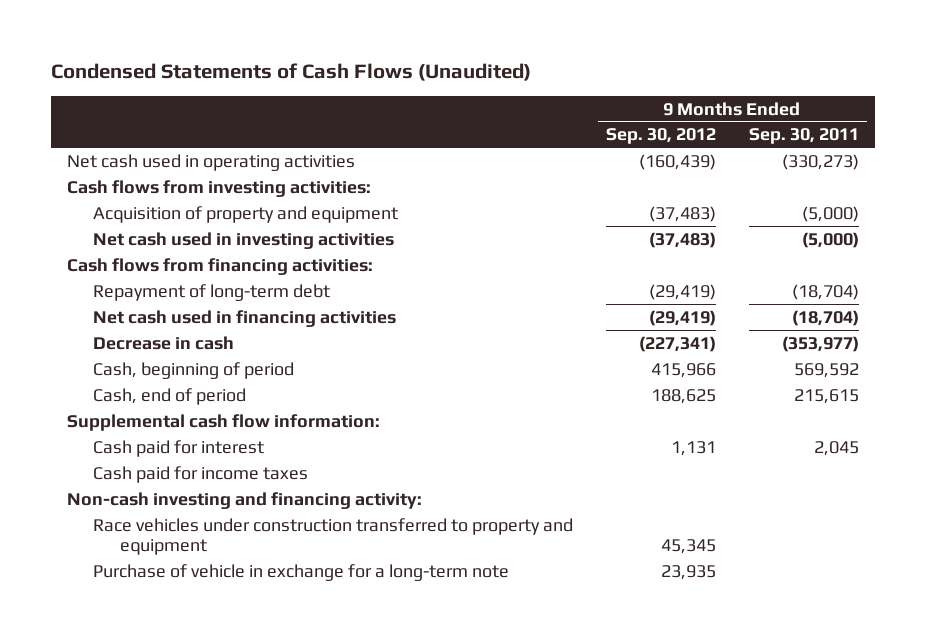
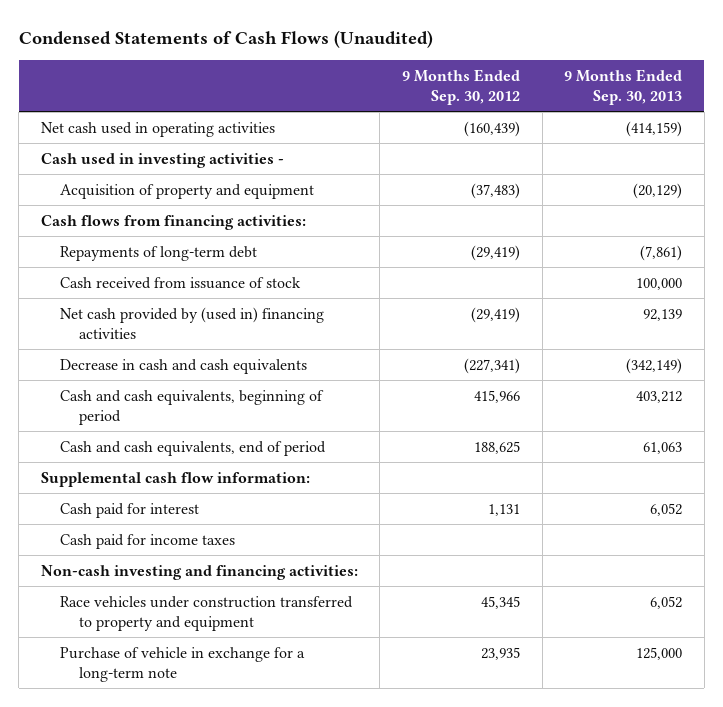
[748,128,859,145] Sep. 30, 2011 -> none
none -> [564,68,683,106] 9 Months Ended Sep. 30, 2013
[67,179,372,197] Cash flows from investing activities: -> [40,152,284,168] Cash used in investing activities -
[93,231,395,249] Net cash used in investing activities -> none
[93,283,331,301] Repayment of long-term debt -> [60,245,258,261] Repayments of long-term debt
none -> [60,276,302,289] Cash received from issuance of stock
[93,309,397,327] Net cash used in financing activities -> [60,306,325,340] Net cash provided by (used in) financing activities
[93,335,235,350] Decrease in cash -> [60,358,308,374] Decrease in cash and cash equivalents
[93,361,295,379] Cash, beginning of period -> [60,389,325,426] Cash and cash equivalents, beginning of period
[93,387,247,405] Cash, end of period -> [60,440,327,456] Cash and cash equivalents, end of period
[67,491,423,509] Non-cash investing and financing activity: -> [40,564,358,580] Non-cash investing and financing activities:

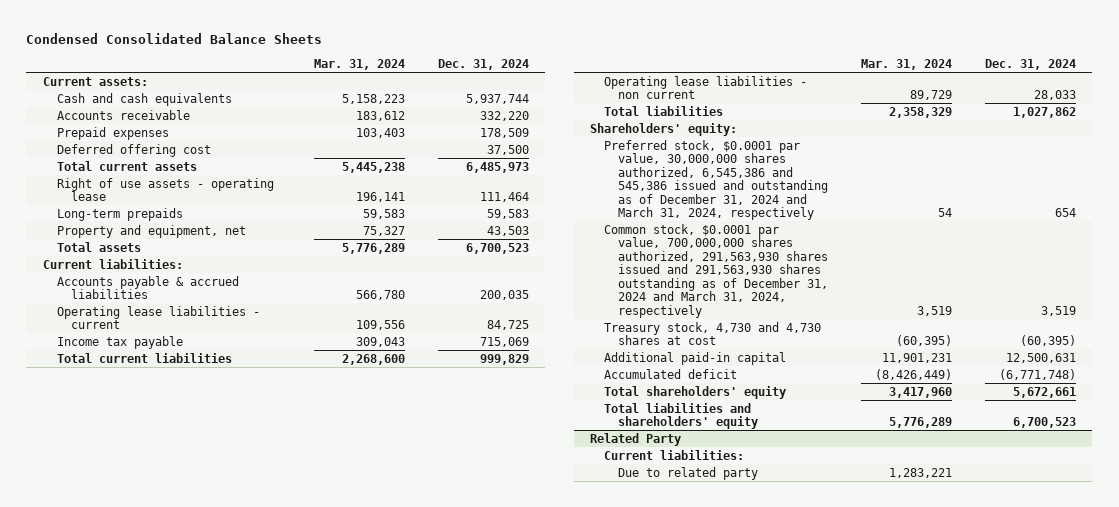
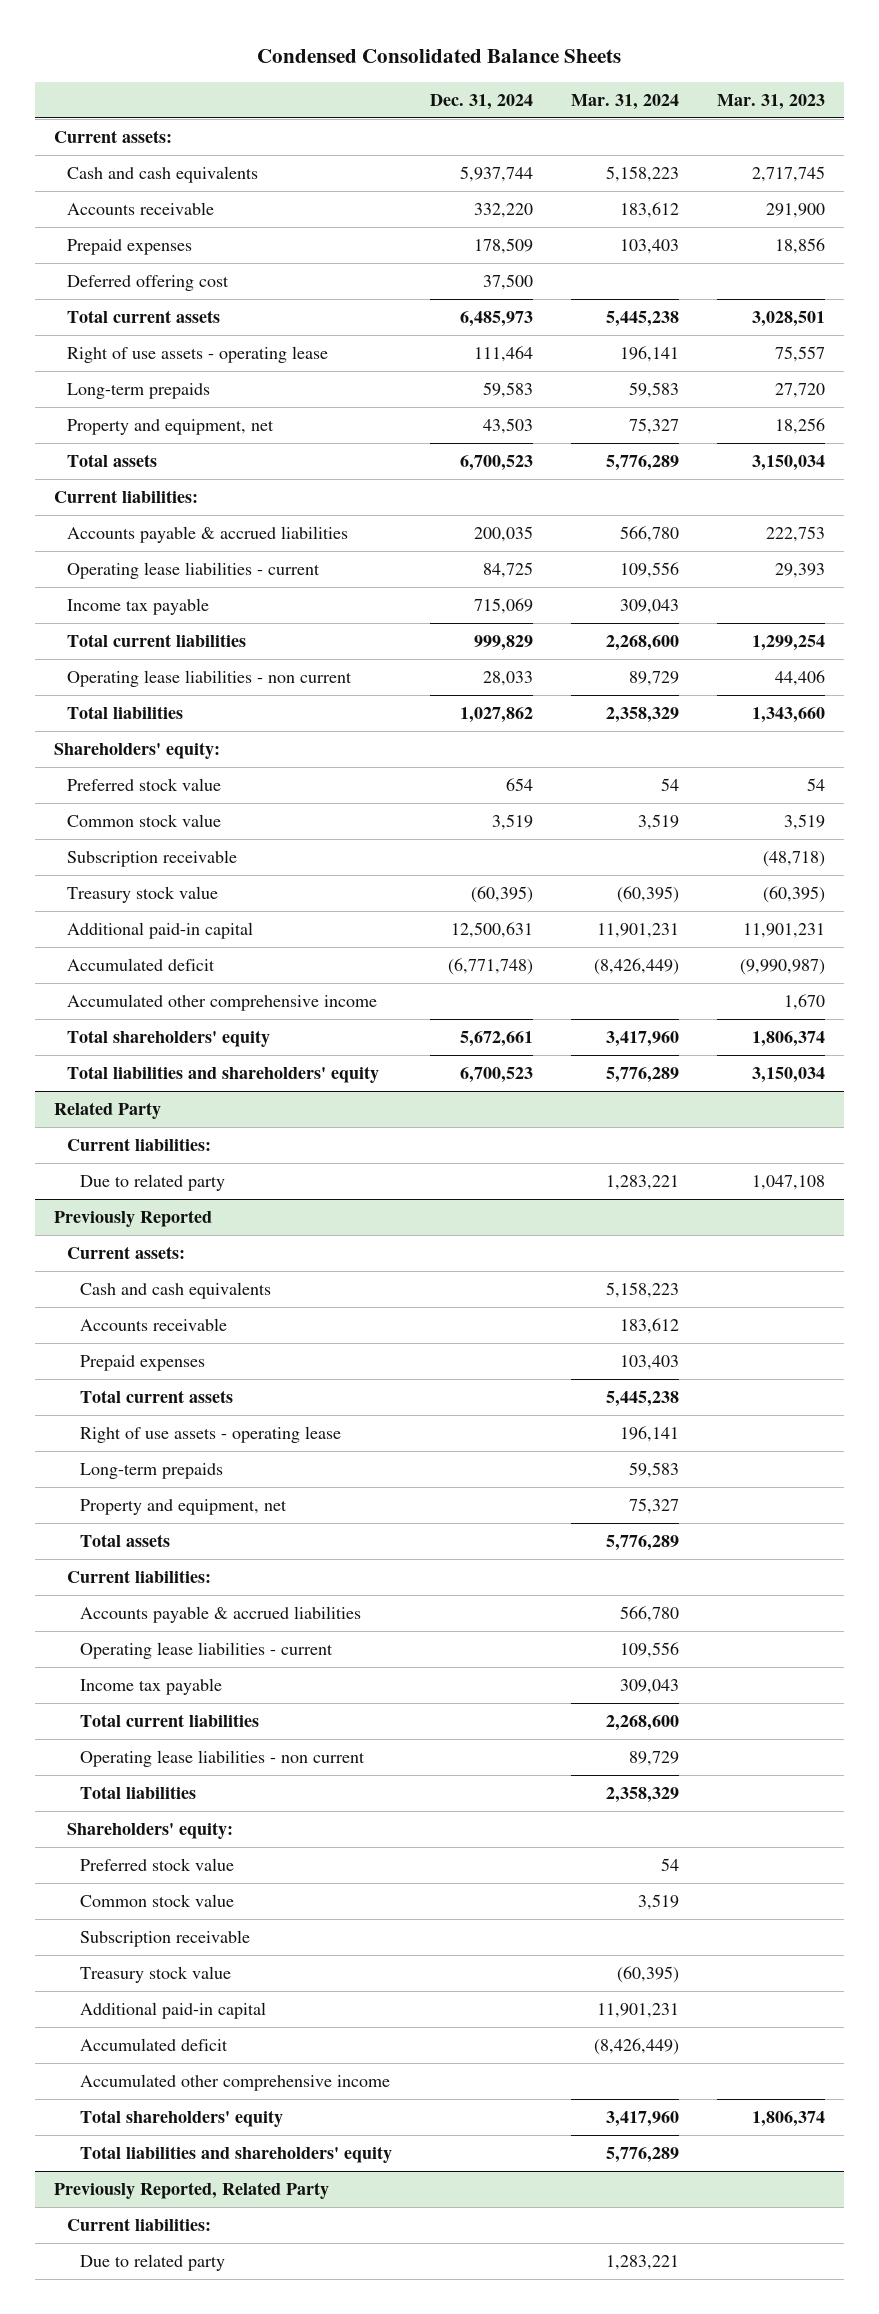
none -> [716,93,825,110] Mar. 31, 2023
[604,139,829,221] Preferred stock, $0.0001 par value, 30,000,000 shares authorized, 6,545,386 and 545,386 issued and outstanding as of December 31, 2024 and March 31, 2024, respectively -> [67,778,222,792] Preferred stock value
[604,223,829,318] Common stock, $0.0001 par value, 700,000,000 shares authorized, 291,563,930 shares issued and 291,563,930 shares outstanding as of December 31, 2024 and March 31, 2024, respectively -> [67,814,222,828] Common stock value
none -> [67,850,238,868] Subscription receivable
[604,321,822,346] Treasury stock, 4,730 and 4,730 shares at cost -> [67,886,219,904] Treasury stock value
none -> [67,994,378,1012] Accumulated other comprehensive income
none -> [54,1210,213,1228] Previously Reported
none -> [67,1246,186,1260] Current assets:
none -> [80,1282,272,1300] Cash and cash equivalents
none -> [80,1318,228,1332] Accounts receivable
none -> [80,1355,206,1372] Prepaid expenses
none -> [80,1390,234,1404] Total current assets
none -> [80,1426,342,1444] Right of use assets - operating lease
none -> [80,1463,224,1480] Long-term prepaids
none -> [80,1499,288,1516] Property and equipment, net
none -> [80,1534,171,1548] Total assets
none -> [67,1570,212,1584] Current liabilities:
none -> [80,1606,362,1624] Accounts payable & accrued liabilities
none -> [80,1642,334,1660] Operating lease liabilities - current
none -> [80,1678,223,1696] Income tax payable
none -> [80,1714,260,1728] Total current liabilities
none -> [80,1750,366,1768] Operating lease liabilities - non current
none -> [80,1786,197,1800] Total liabilities
none -> [67,1822,234,1840] Shareholders' equity:
none -> [80,1858,235,1872] Preferred stock value
none -> [80,1894,235,1908] Common stock value
none -> [80,1930,251,1948] Subscription receivable
none -> [80,1966,232,1984] Treasury stock value
none -> [80,2002,267,2020] Additional paid-in capital
none -> [80,2038,229,2052] Accumulated deficit
none -> [80,2074,391,2092] Accumulated other comprehensive income
none -> [80,2110,284,2128] Total shareholders' equity
none -> [80,2146,393,2164] Total liabilities and shareholders' equity
none -> [54,2182,330,2200] Previously Reported, Related Party
none -> [67,2218,212,2232] Current liabilities:
none -> [80,2254,226,2272] Due to related party

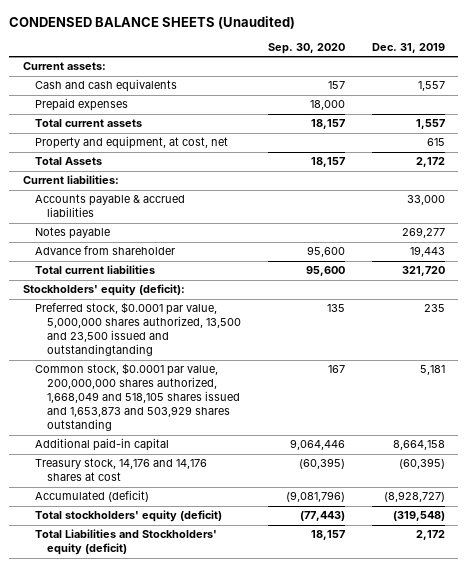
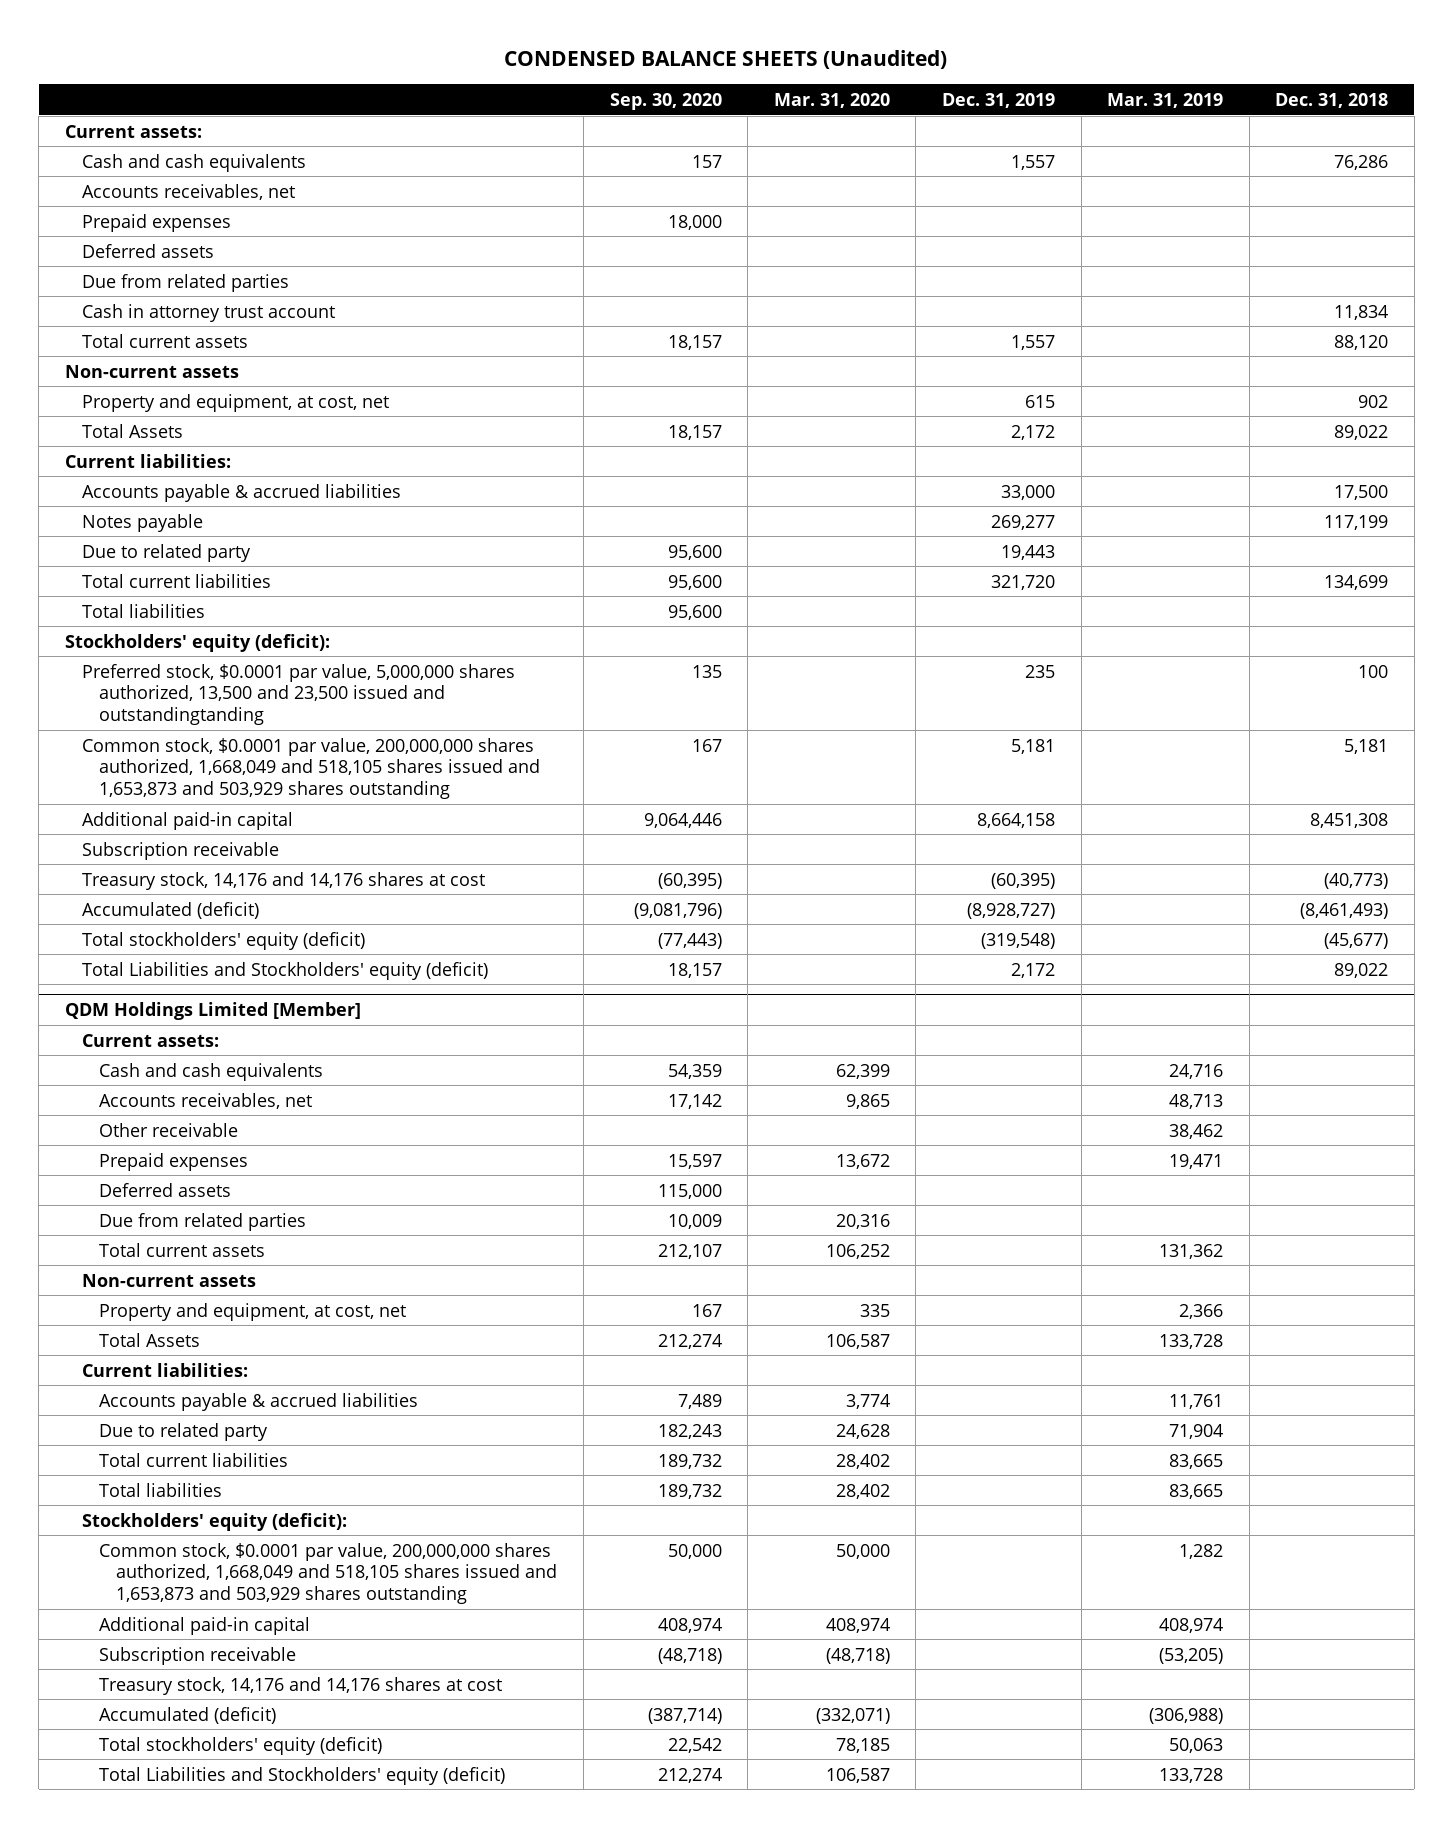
none -> [773,92,890,108] Mar. 31, 2020
none -> [1107,92,1224,108] Mar. 31, 2019
none -> [1275,92,1389,108] Dec. 31, 2018
none -> [81,183,295,200] Accounts receivables, net
none -> [81,243,214,258] Deferred assets
none -> [81,273,289,292] Due from related parties
none -> [81,303,335,322] Cash in attorney trust account
none -> [64,364,239,378] Non-current assets
[34,246,175,256] Advance from shareholder -> [81,543,251,562] Due to related party
none -> [81,603,205,618] Total liabilities
none -> [81,841,279,860] Subscription receivable
none -> [64,1002,361,1021] QDM Holdings Limited [Member]
none -> [81,1033,219,1047] Current assets:
none -> [99,1062,324,1081] Cash and cash equivalents
none -> [99,1092,313,1109] Accounts receivables, net
none -> [99,1122,239,1137] Other receivable
none -> [99,1152,249,1171] Prepaid expenses
none -> [99,1182,232,1197] Deferred assets
none -> [99,1212,307,1231] Due from related parties
none -> [99,1242,266,1257] Total current assets
none -> [81,1273,256,1287] Non-current assets
none -> [99,1302,407,1321] Property and equipment, at cost, net
none -> [99,1332,201,1347] Total Assets
none -> [81,1362,248,1377] Current liabilities:
none -> [99,1392,419,1411] Accounts payable & accrued liabilities
none -> [99,1422,269,1441] Due to related party
none -> [99,1452,289,1467] Total current liabilities
none -> [99,1482,223,1497] Total liabilities
none -> [81,1512,347,1531] Stockholders' equity (deficit):
none -> [99,1542,558,1604] Common stock, $0.0001 par value, 200,000,000 shares authorized, 1,668,049 and 518,105 shares issued and 1,653,873 and 503,929 shares outstanding
none -> [99,1616,311,1635] Additional paid-in capital
none -> [99,1646,297,1665] Subscription receivable
none -> [99,1676,503,1695] Treasury stock, 14,176 and 14,176 shares at cost
none -> [99,1706,277,1724] Accumulated (deficit)
none -> [99,1736,383,1755] Total stockholders' equity (deficit)
none -> [99,1766,506,1785] Total Liabilities and Stockholders' equity (deficit)

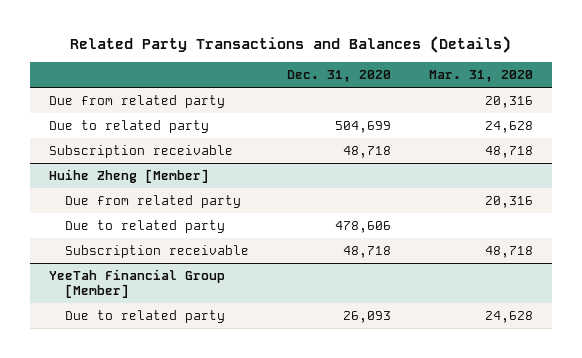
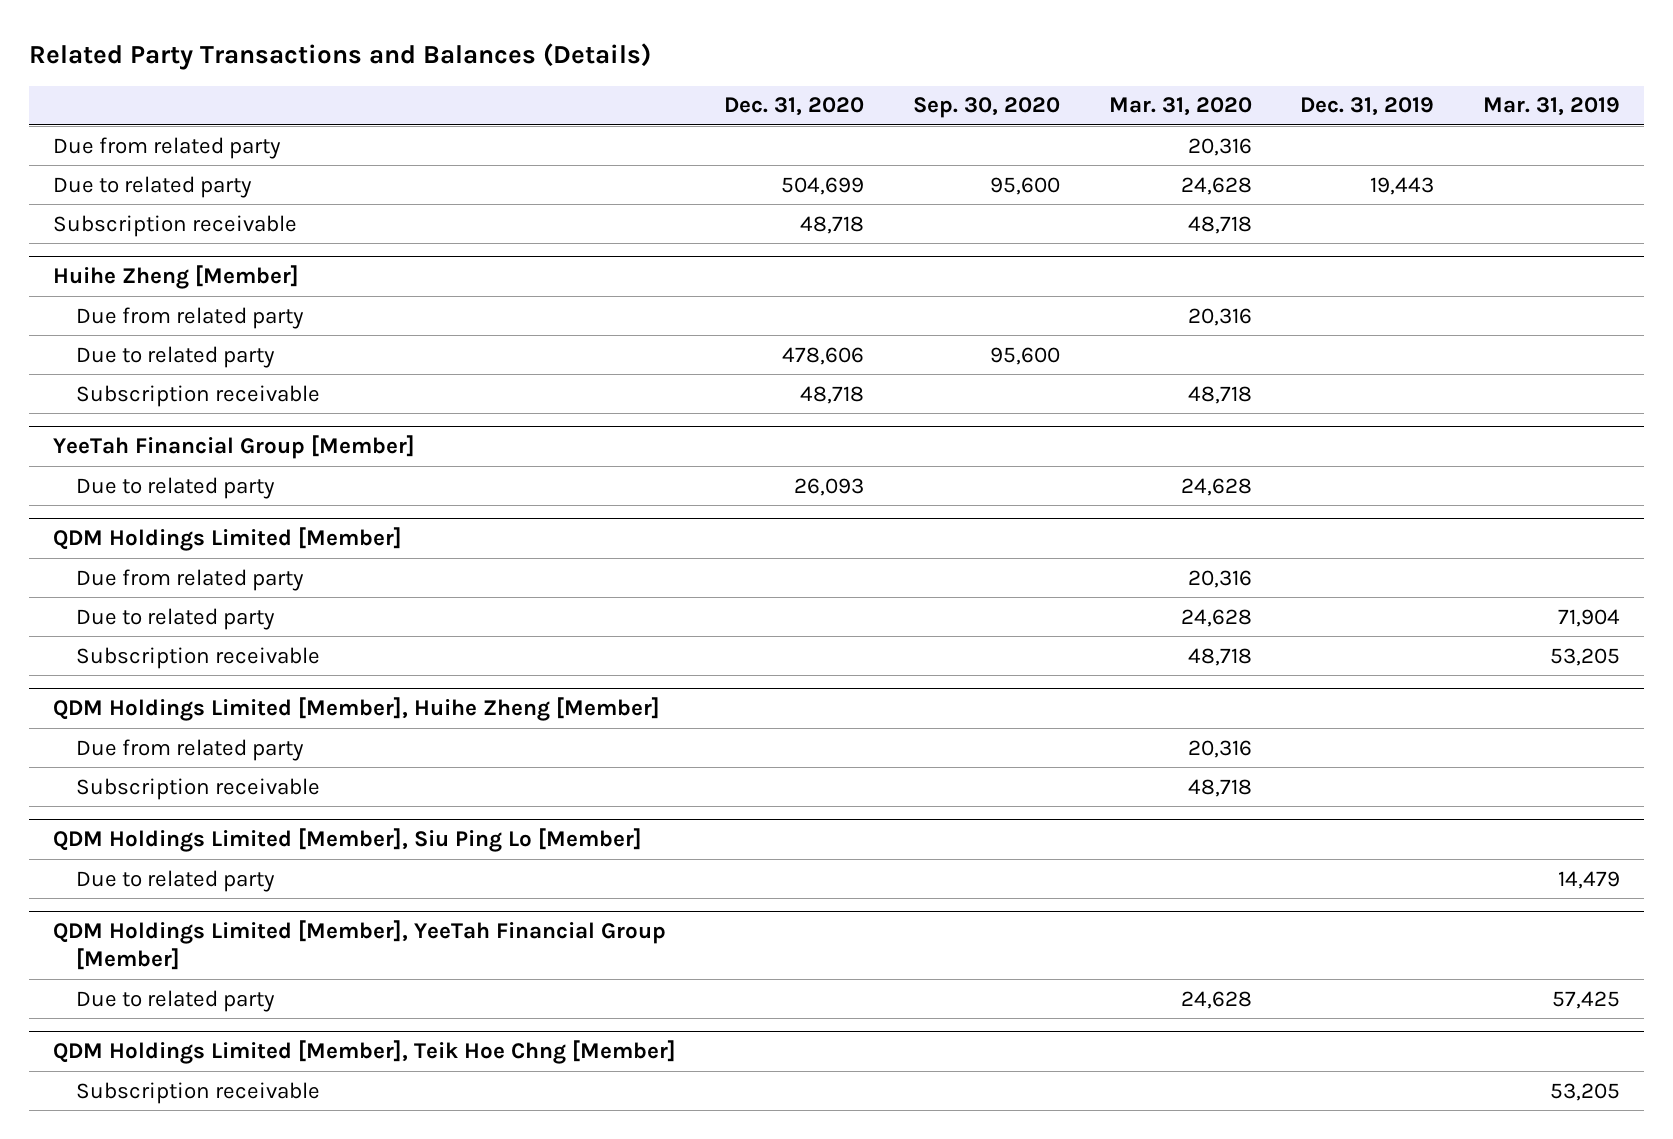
none -> [913,97,1061,119] Sep. 30, 2020
none -> [1300,97,1435,117] Dec. 31, 2019
none -> [1482,97,1620,117] Mar. 31, 2019
none -> [52,527,402,552] QDM Holdings Limited [Member]
none -> [75,568,304,591] Due from related party
none -> [75,607,275,630] Due to related party
none -> [75,646,320,669] Subscription receivable
none -> [52,697,660,722] QDM Holdings Limited [Member], Huihe Zheng [Member]
none -> [75,738,304,761] Due from related party
none -> [75,777,320,800] Subscription receivable
none -> [52,828,642,853] QDM Holdings Limited [Member], Siu Ping Lo [Member]
none -> [75,869,275,892] Due to related party
none -> [52,920,666,971] QDM Holdings Limited [Member], YeeTah Financial Group [Member]
none -> [75,989,275,1012] Due to related party
none -> [52,1040,676,1065] QDM Holdings Limited [Member], Teik Hoe Chng [Member]
none -> [75,1081,320,1104] Subscription receivable

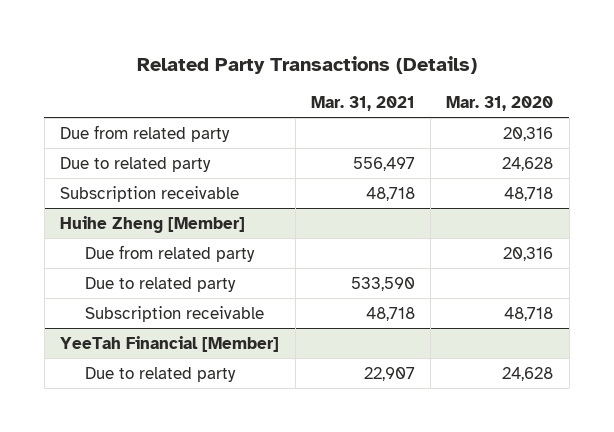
[28,43,651,71] Related Party Transactions and Balances (Details) -> [136,55,477,74] Related Party Transactions (Details)
[724,97,865,117] Dec. 31, 2020 -> none
[913,97,1061,119] Sep. 30, 2020 -> none
[1300,97,1435,117] Dec. 31, 2019 -> none
[1482,97,1620,117] Mar. 31, 2019 -> none
none -> [310,96,415,112] Mar. 31, 2021
[75,476,275,499] Due to related party -> none
[52,527,402,552] QDM Holdings Limited [Member] -> none
[75,568,304,591] Due from related party -> none
[75,607,275,630] Due to related party -> none
[75,646,320,669] Subscription receivable -> none
[52,697,660,722] QDM Holdings Limited [Member], Huihe Zheng [Member] -> none
[75,738,304,761] Due from related party -> none
[75,777,320,800] Subscription receivable -> none
[52,828,642,853] QDM Holdings Limited [Member], Siu Ping Lo [Member] -> none
[75,869,275,892] Due to related party -> none
[52,920,666,971] QDM Holdings Limited [Member], YeeTah Financial Group [Member] -> none
[52,435,415,460] YeeTah Financial Group [Member] -> [60,335,280,352] YeeTah Financial [Member]
[52,1040,676,1065] QDM Holdings Limited [Member], Teik Hoe Chng [Member] -> none
[75,1081,320,1104] Subscription receivable -> none

